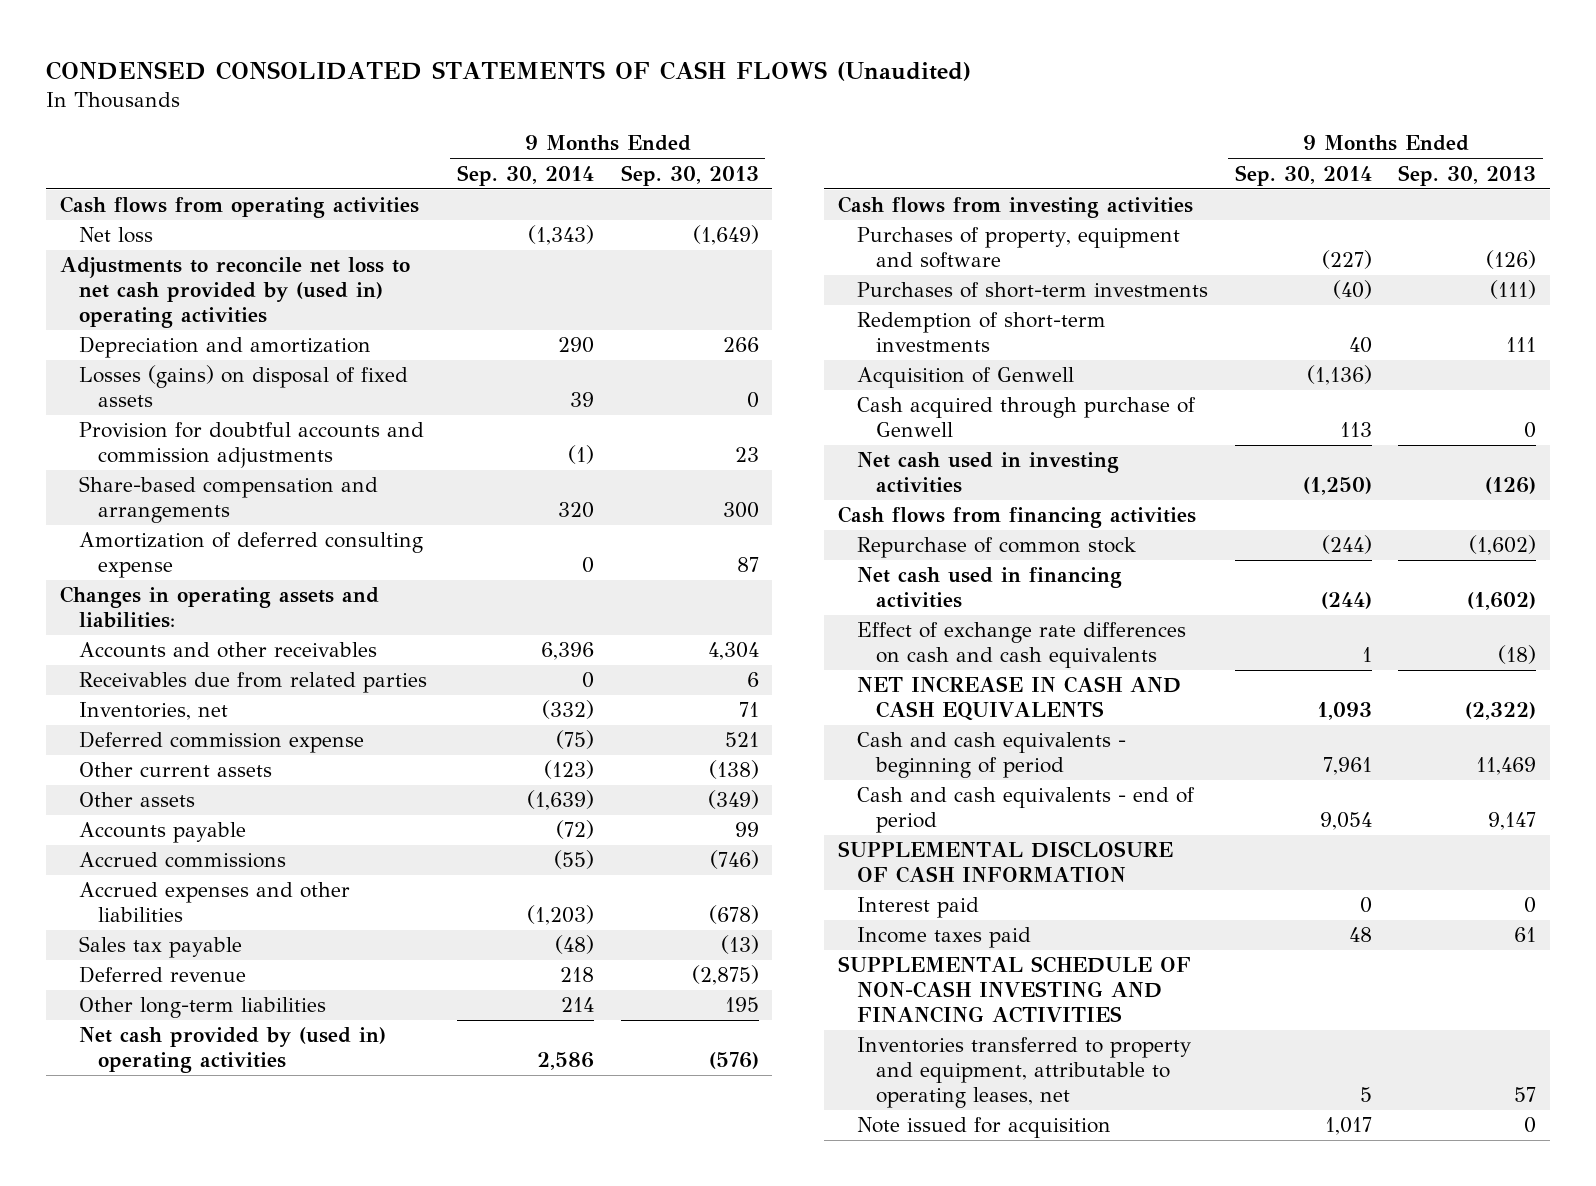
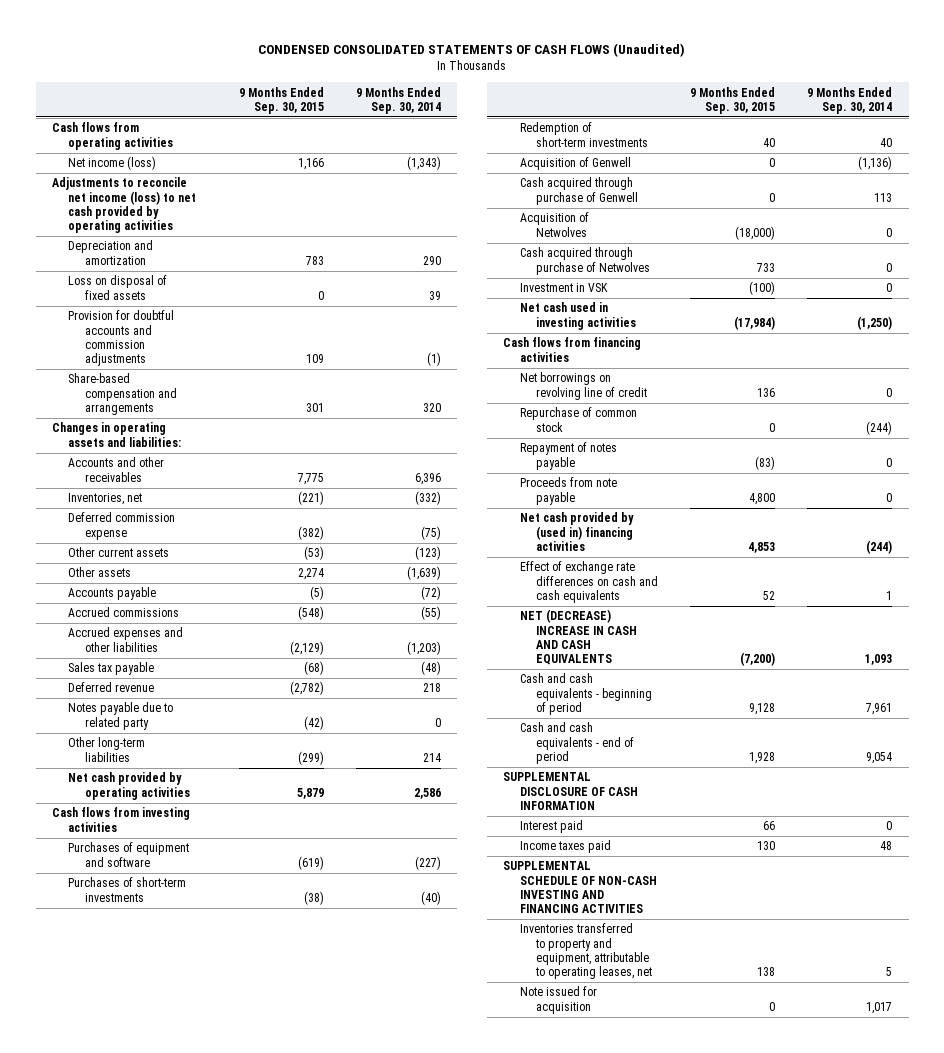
[620,164,759,186] Sep. 30, 2013 -> none
none -> [238,86,324,114] 9 Months Ended Sep. 30, 2015
[79,227,154,244] Net loss -> [68,156,157,171] Net income (loss)
[59,257,410,329] Adjustments to reconcile net loss to net cash provided by (used in) operating activities -> [51,177,197,233] Adjustments to reconcile net income (loss) to net cash provided by operating activities
[79,365,409,408] Losses (gains) on disposal of fixed assets -> [68,275,168,300] Loss on disposal of fixed assets
[79,532,424,579] Amortization of deferred consulting expense -> none
[79,672,428,694] Receivables due from related parties -> none
none -> [68,702,174,730] Notes payable due to related party
[79,1027,387,1074] Net cash provided by (used in) operating activities -> [68,772,190,800] Net cash provided by operating activities
[856,227,1180,269] Purchases of property, equipment and software -> [68,842,190,867] Purchases of equipment and software
none -> [519,212,589,237] Acquisition of Netwolves
none -> [519,247,650,275] Cash acquired through purchase of Netwolves
none -> [519,283,608,293] Investment in VSK
none -> [519,372,647,400] Net borrowings on revolving line of credit
none -> [519,442,617,470] Repayment of notes payable
none -> [519,477,617,505] Proceeds from note payable
[856,567,1122,609] Net cash used in financing activities -> [519,512,634,551] Net cash provided by (used in) financing activities
[856,676,1181,722] NET INCREASE IN CASH AND CASH EQUIVALENTS -> [519,609,637,665] NET (DECREASE) INCREASE IN CASH AND CASH EQUIVALENTS

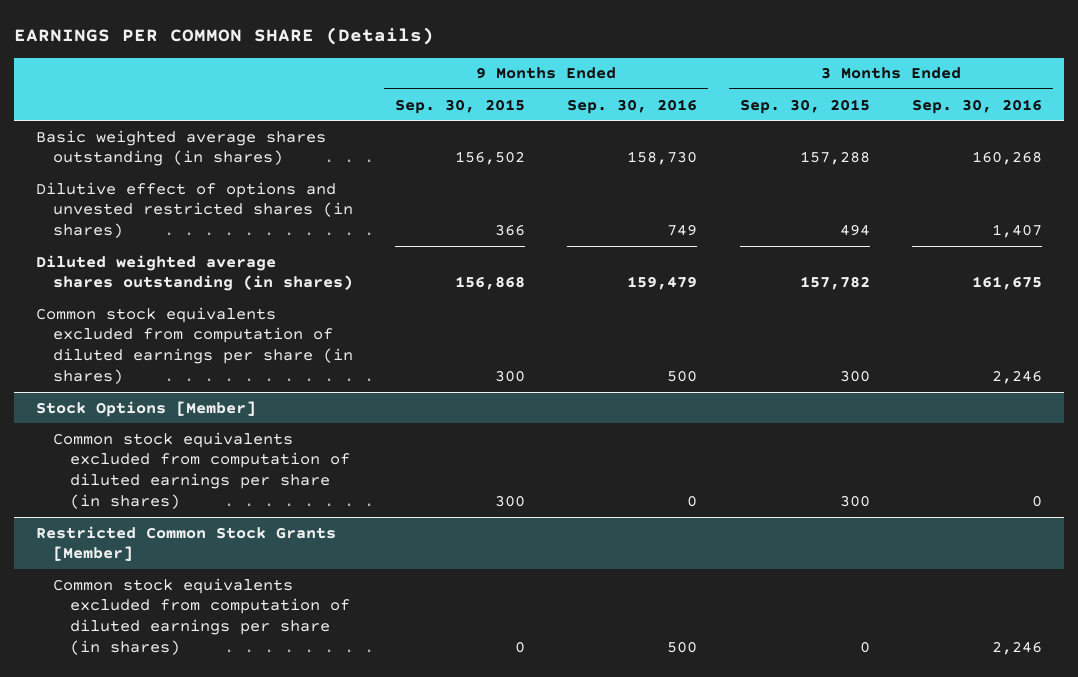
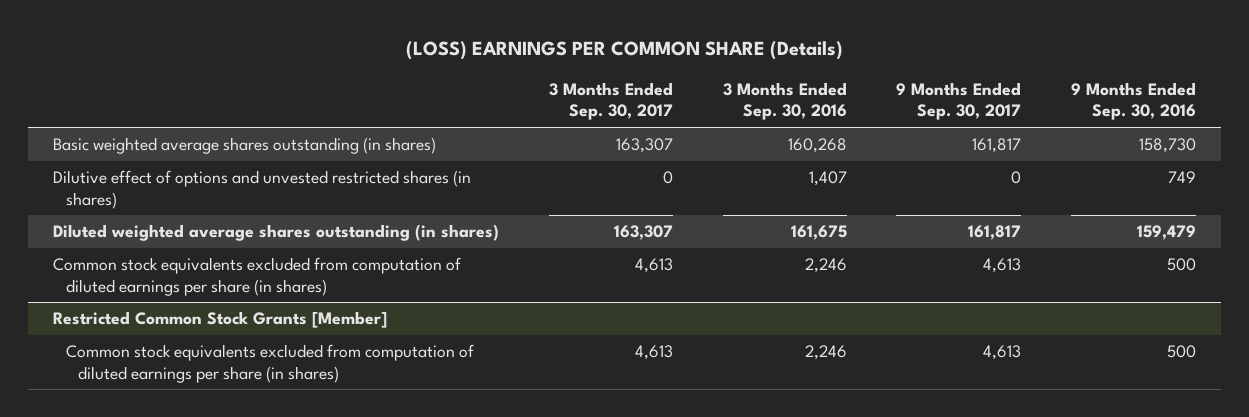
[14,26,435,45] EARNINGS PER COMMON SHARE (Details) -> [405,41,843,61] (LOSS) EARNINGS PER COMMON SHARE (Details)
[395,98,526,114] Sep. 30, 2015 -> none
[739,98,870,114] Sep. 30, 2015 -> none
none -> [548,81,673,121] 3 Months Ended Sep. 30, 2017
none -> [896,81,1022,121] 9 Months Ended Sep. 30, 2017
[35,400,256,417] Stock Options [Member] -> none
[52,431,350,509] Common stock equivalents excluded from computation of diluted earnings per share (in shares) -> none

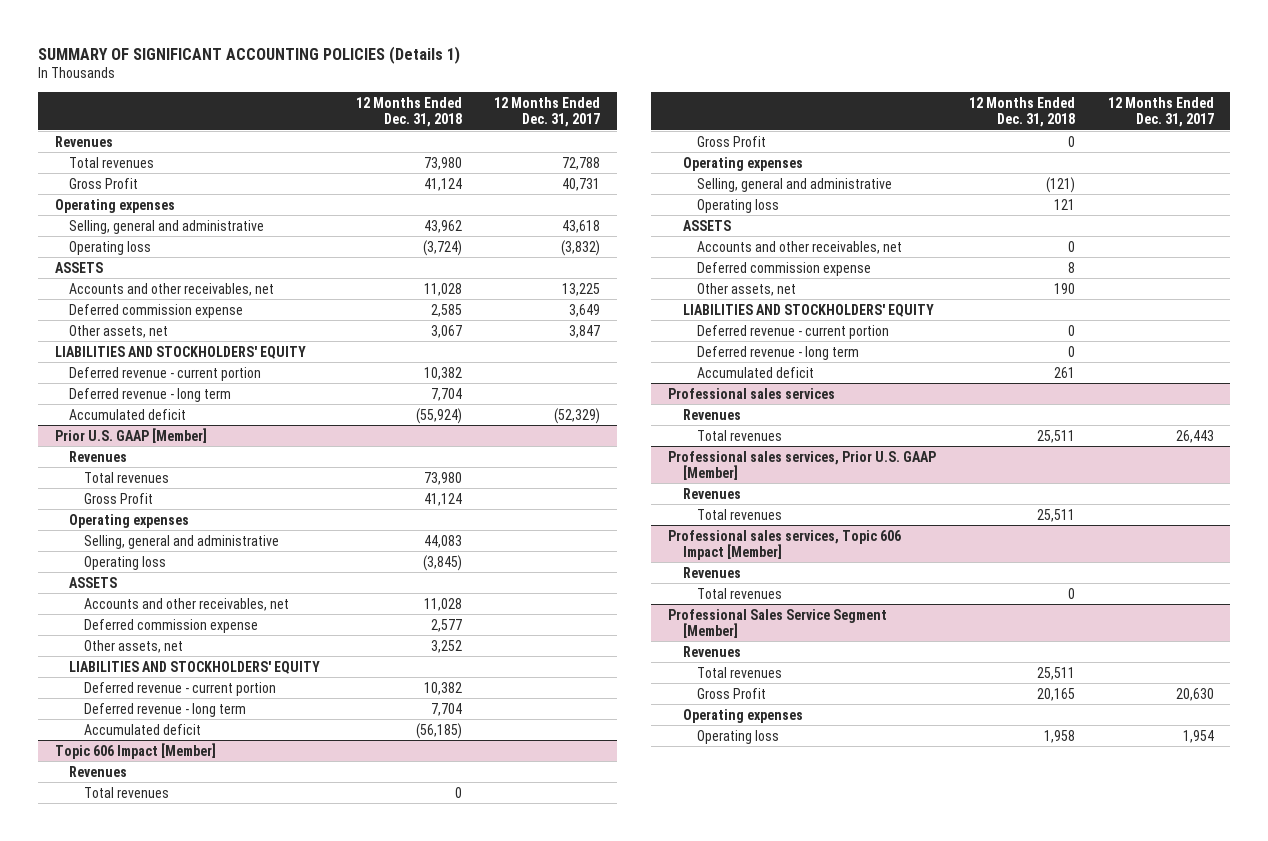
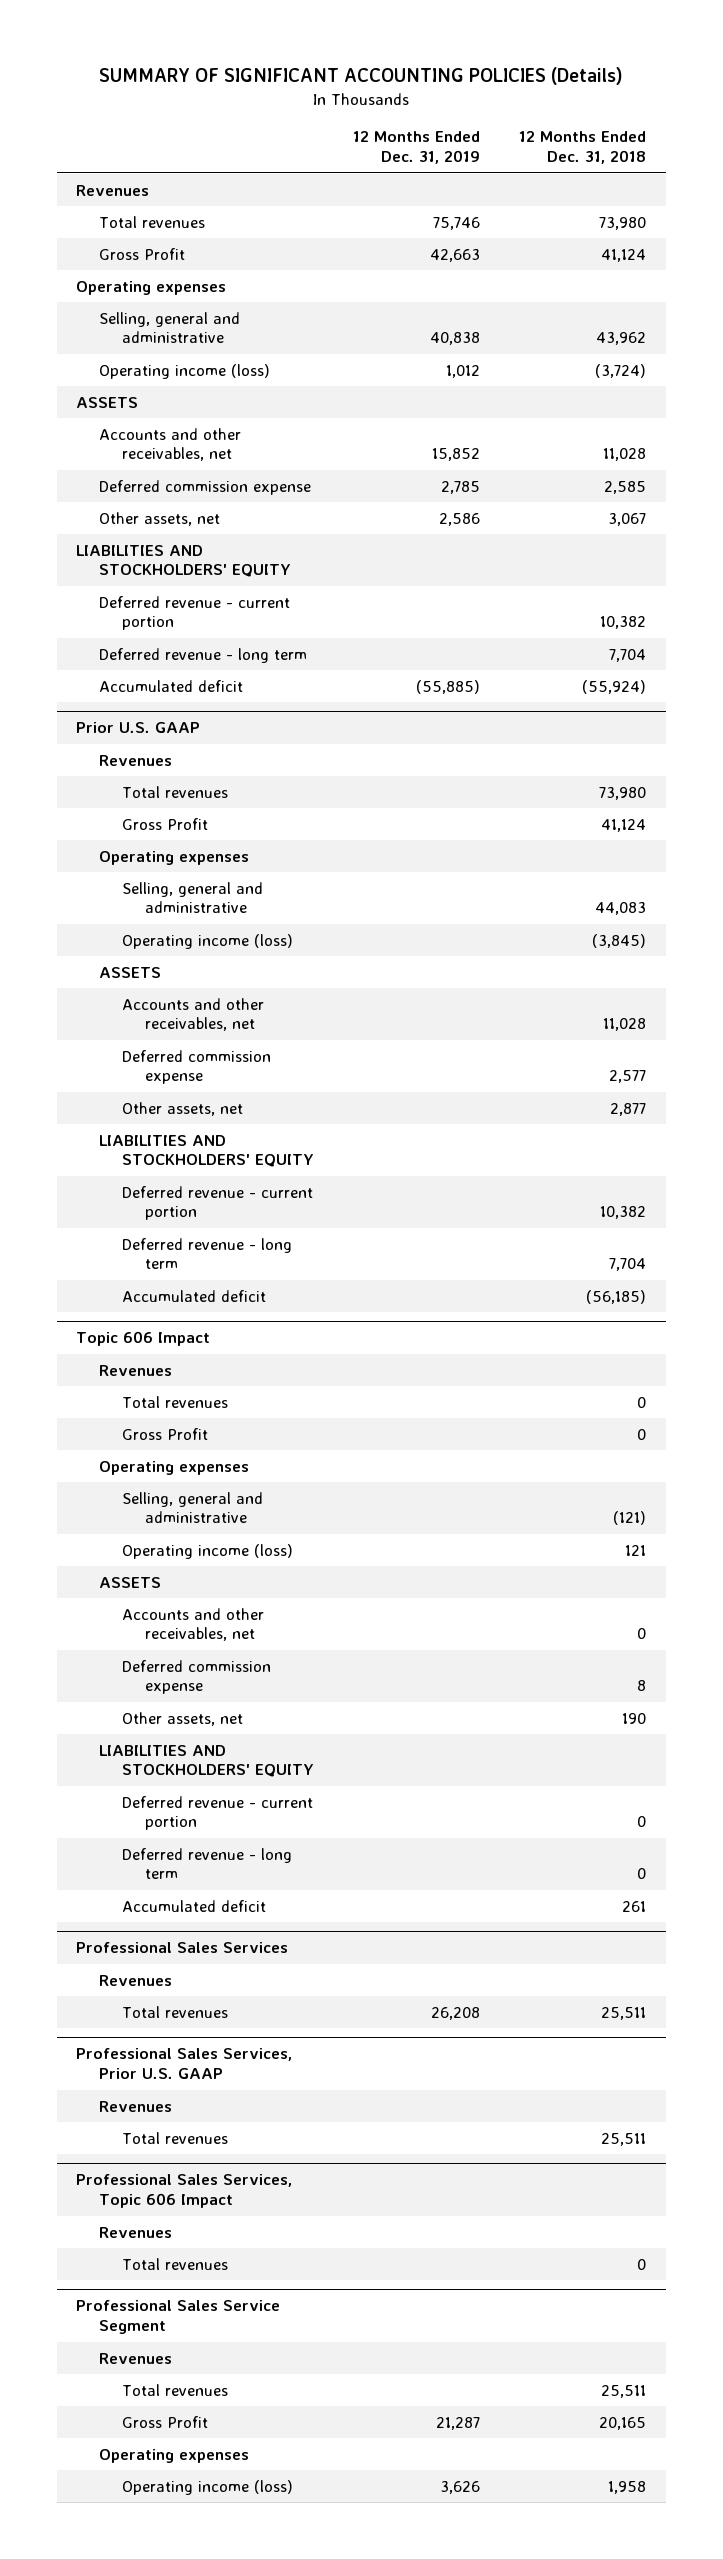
[38,45,461,64] SUMMARY OF SIGNIFICANT ACCOUNTING POLICIES (Details 1) -> [99,67,624,86] SUMMARY OF SIGNIFICANT ACCOUNTING POLICIES (Details)
[494,96,601,127] 12 Months Ended Dec. 31, 2017 -> none
none -> [353,131,481,165] 12 Months Ended Dec. 31, 2019
[69,240,152,255] Operating loss -> [99,363,271,379] Operating income (loss)
[54,427,207,443] Prior U.S. GAAP [Member] -> [76,722,201,734] Prior U.S. GAAP
[84,555,167,570] Operating loss -> [122,933,294,949] Operating income (loss)
[430,639,462,653] 3,252 -> [610,1102,647,1116] 2,877
[54,742,216,759] Topic 606 Impact [Member] -> [76,1331,211,1347] Topic 606 Impact
[697,198,780,213] Operating loss -> [122,1543,294,1559] Operating income (loss)
[667,387,835,399] Professional sales services -> [76,1942,289,1954] Professional Sales Services
[667,450,936,480] Professional sales services, Prior U.S. GAAP [Member] -> [76,2048,293,2080] Professional Sales Services, Prior U.S. GAAP
[667,529,901,560] Professional sales services, Topic 606 Impact [Member] -> [76,2174,293,2209] Professional Sales Services, Topic 606 Impact
[667,608,887,638] Professional Sales Service Segment [Member] -> [76,2300,281,2335] Professional Sales Service Segment
[697,729,780,744] Operating loss -> [122,2479,294,2495] Operating income (loss)

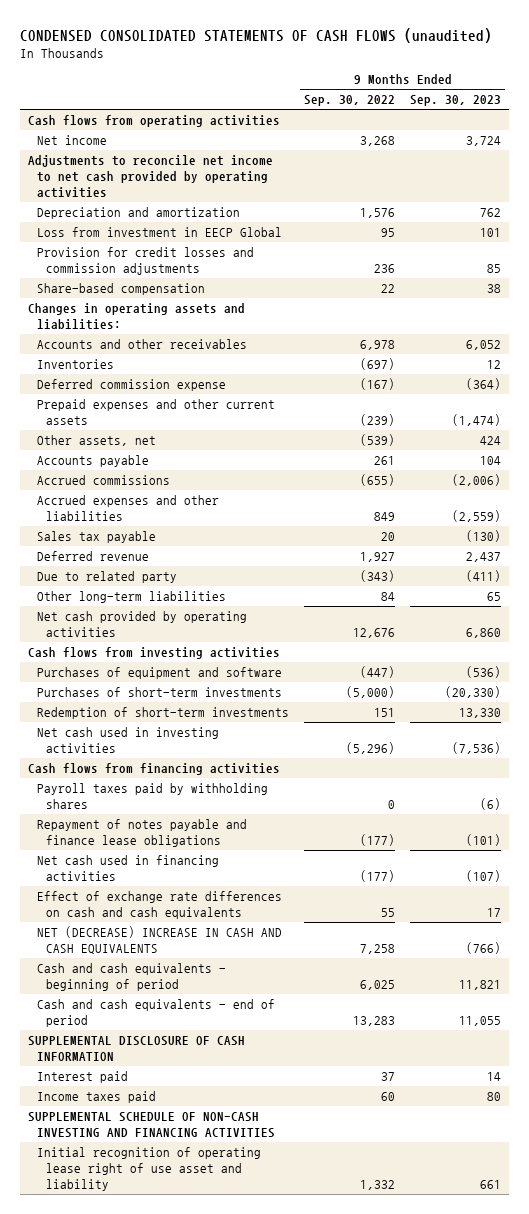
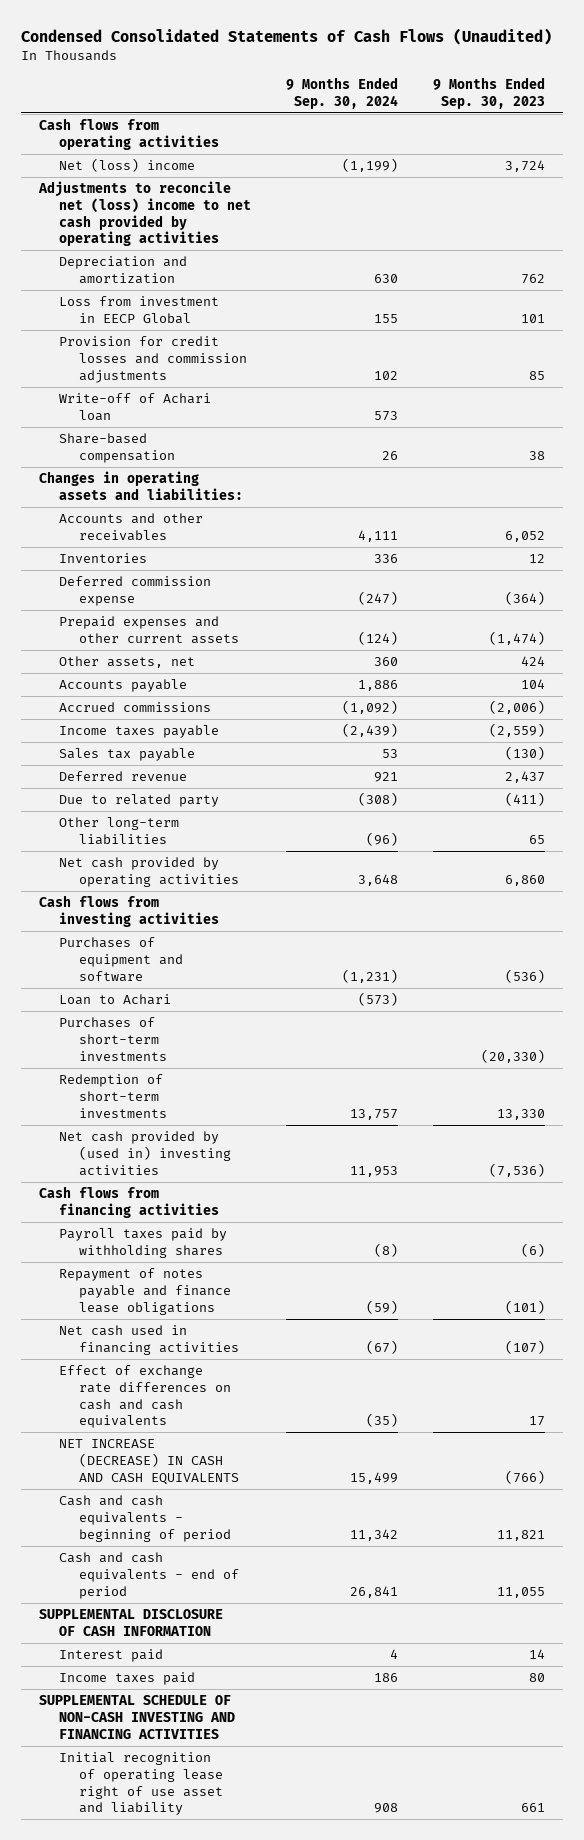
[20,27,493,43] CONDENSED CONSOLIDATED STATEMENTS OF CASH FLOWS (unaudited) -> [21,27,553,45] Condensed Consolidated Statements of Cash Flows (Unaudited)
[303,95,395,107] Sep. 30, 2022 -> none
none -> [286,76,399,109] 9 Months Ended Sep. 30, 2024
[36,135,107,146] Net income -> [59,158,196,173] Net (loss) income
[27,155,273,199] Adjustments to reconcile net income to net cash provided by operating activities -> [38,181,252,247] Adjustments to reconcile net (loss) income to net cash provided by operating activities
none -> [59,393,212,421] Write-off of Achari loan
[36,495,219,522] Accrued expenses and other liabilities -> [59,725,220,739] Income taxes payable
none -> [59,994,172,1006] Loan to Achari
[36,727,219,754] Net cash used in investing activities -> [59,1131,232,1176] Net cash provided by (used in) investing activities
[36,926,282,955] NET (DECREASE) INCREASE IN CASH AND CASH EQUIVALENTS -> [59,1439,240,1485] NET INCREASE (DECREASE) IN CASH AND CASH EQUIVALENTS

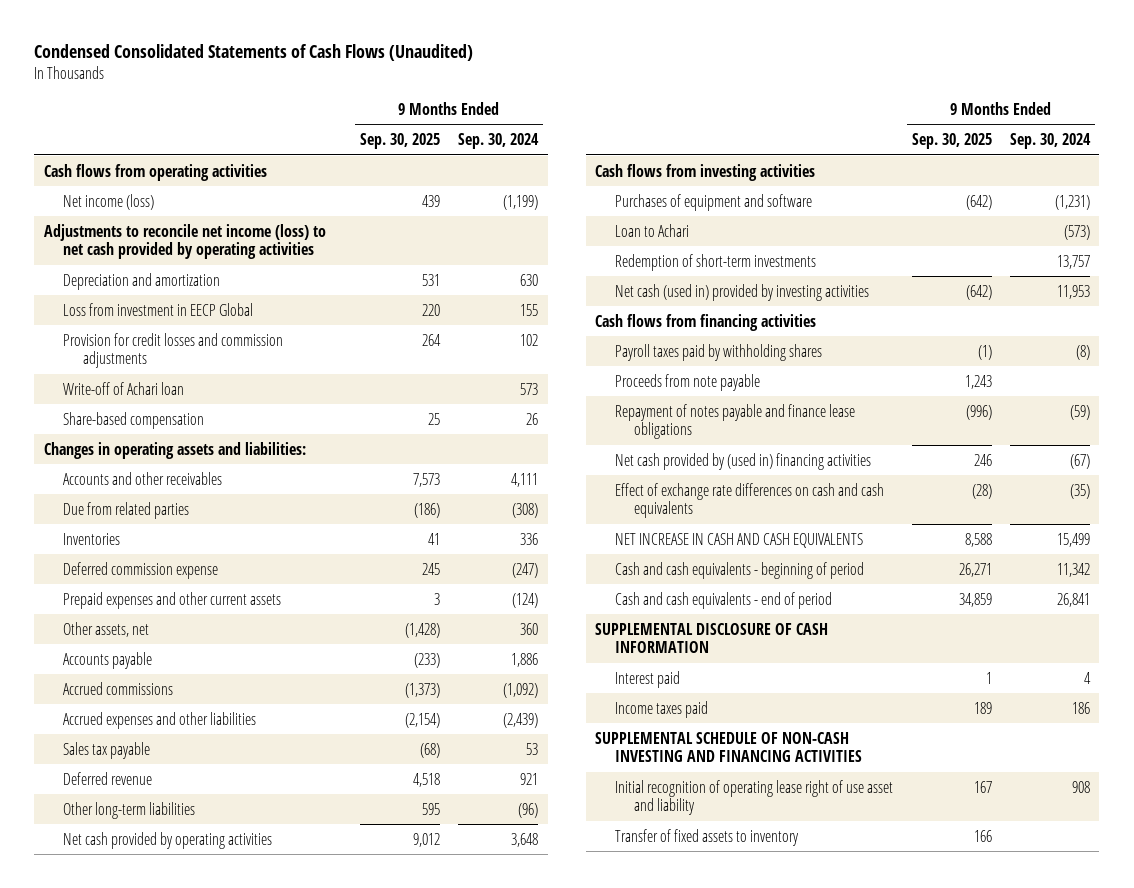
[433,76,546,109] 9 Months Ended Sep. 30, 2023 -> none
none -> [359,133,440,150] Sep. 30, 2025
[59,158,196,173] Net (loss) income -> [63,193,155,210] Net income (loss)
[38,181,252,247] Adjustments to reconcile net (loss) income to net cash provided by operating activities -> [43,223,326,260] Adjustments to reconcile net income (loss) to net cash provided by operating activities
none -> [63,501,190,519] Due from related parties
[59,725,220,739] Income taxes payable -> [63,711,257,729] Accrued expenses and other liabilities
[59,794,220,808] Due to related party -> none
[59,1017,168,1061] Purchases of short-term investments -> none
[59,1131,232,1176] Net cash provided by (used in) investing activities -> [614,283,869,301] Net cash (used in) provided by investing activities
none -> [614,373,760,391] Proceeds from note payable
[59,1325,240,1355] Net cash used in financing activities -> [614,452,871,470] Net cash provided by (used in) financing activities
[59,1439,240,1485] NET INCREASE (DECREASE) IN CASH AND CASH EQUIVALENTS -> [614,532,863,548] NET INCREASE IN CASH AND CASH EQUIVALENTS
none -> [614,828,799,846] Transfer of fixed assets to inventory

